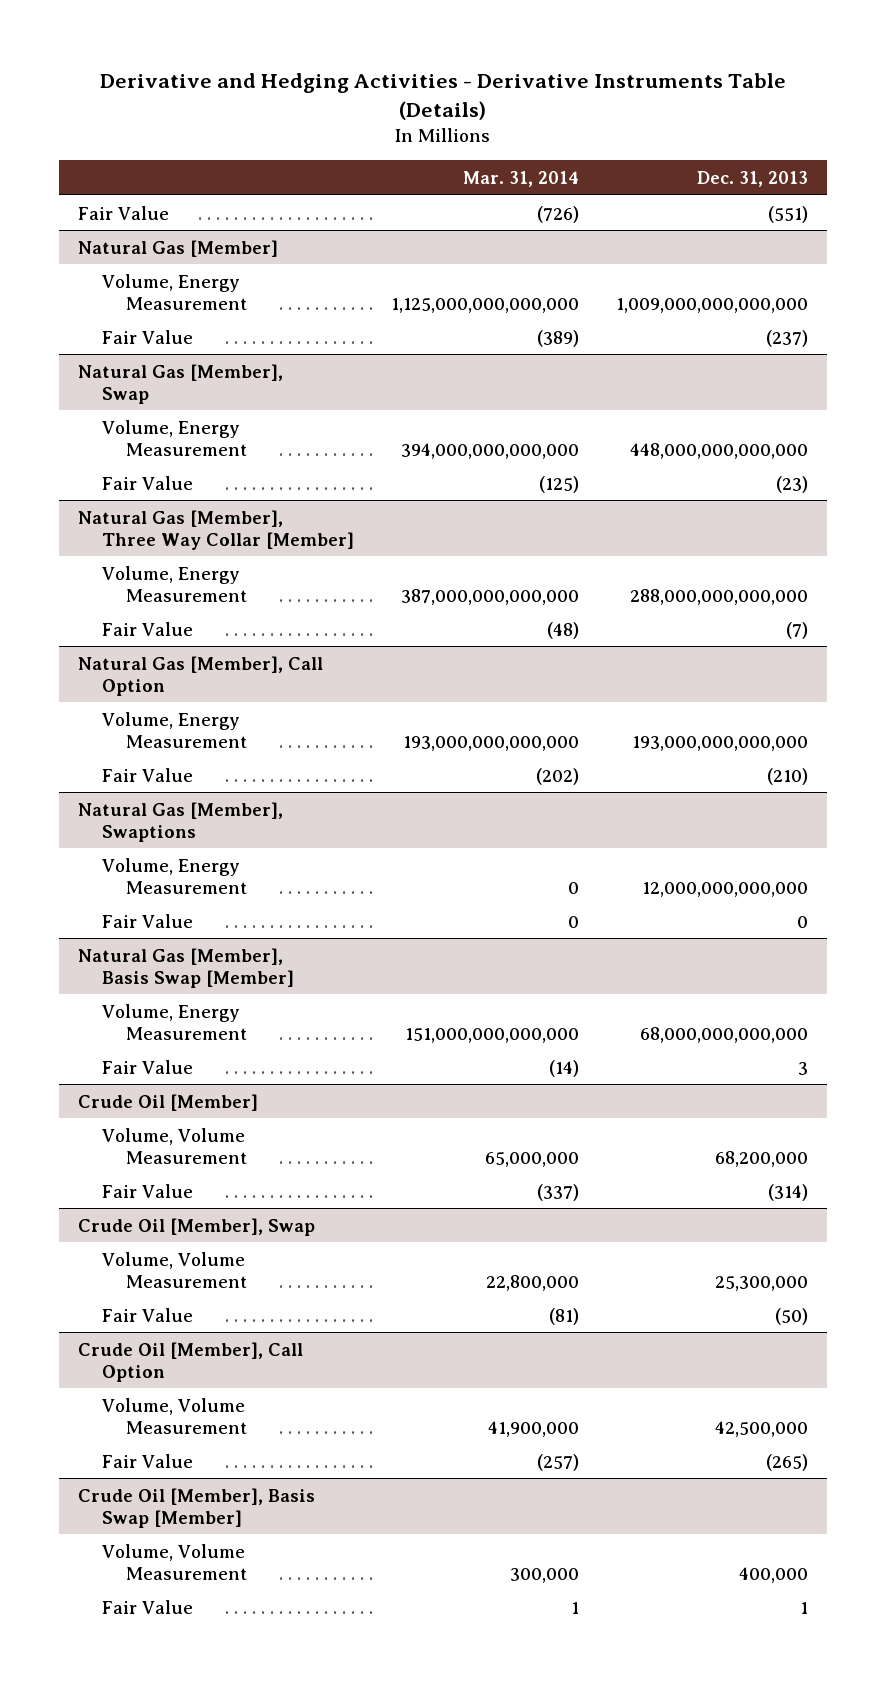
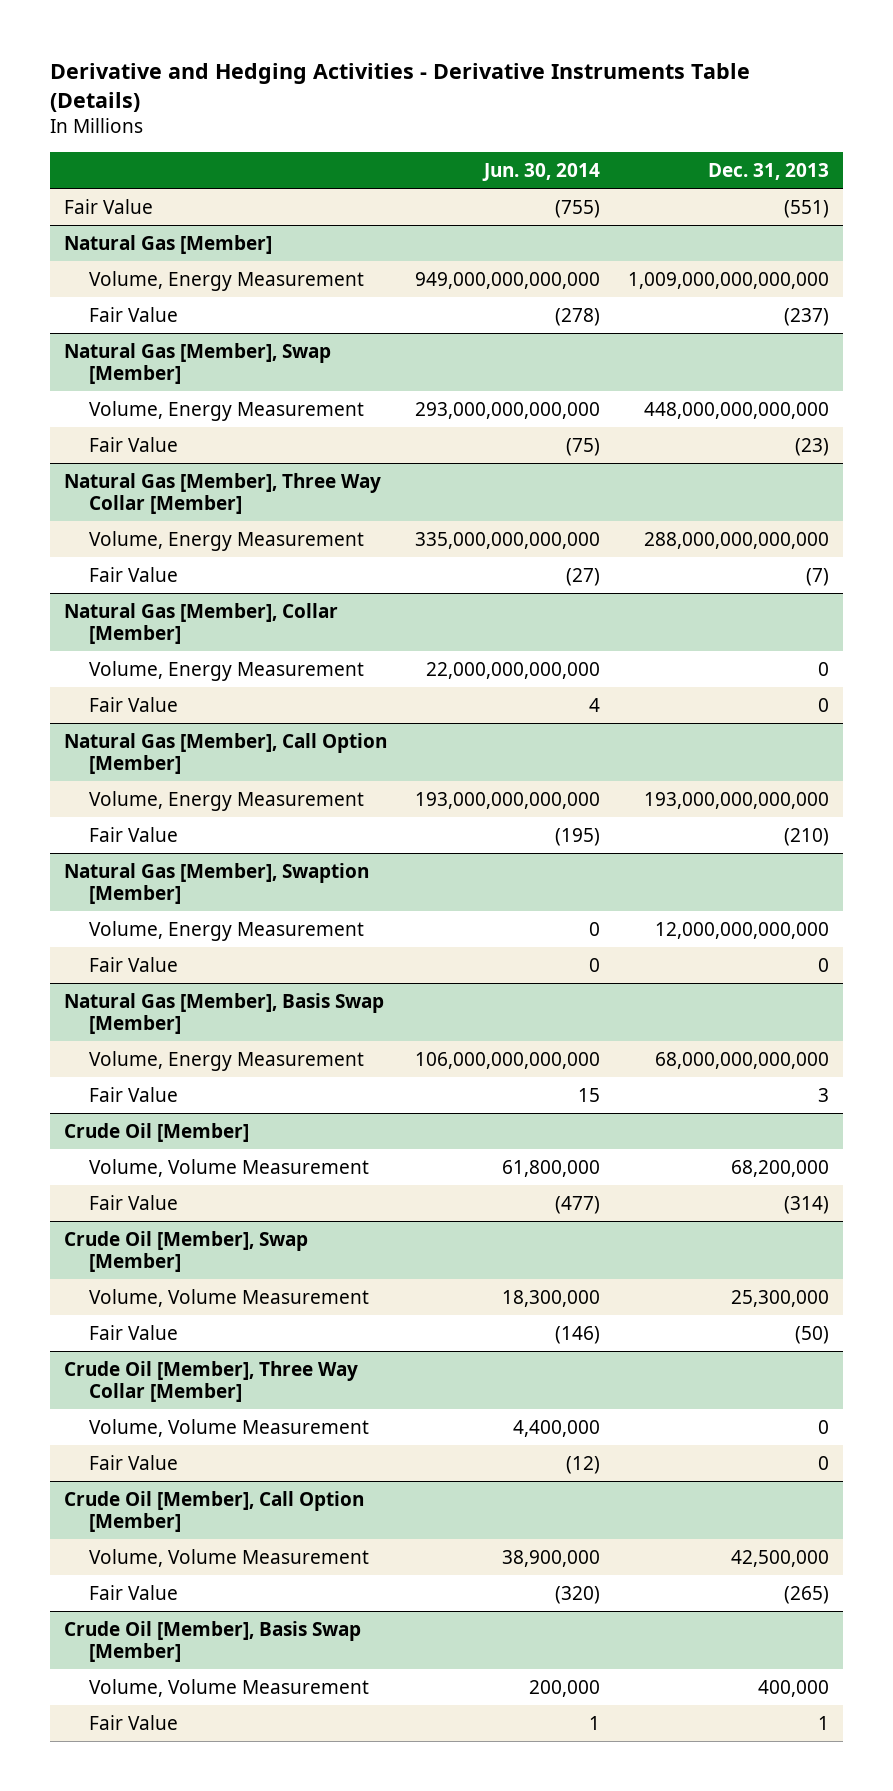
[463,170,580,187] Mar. 31, 2014 -> none
none -> [481,162,600,181] Jun. 30, 2014
[77,363,283,404] Natural Gas [Member], Swap -> [63,342,331,385] Natural Gas [Member], Swap [Member]
none -> [63,602,338,645] Natural Gas [Member], Collar [Member]
none -> [89,660,365,681] Volume, Energy Measurement
none -> [89,696,179,712] Fair Value
[77,655,323,696] Natural Gas [Member], Call Option -> [63,732,387,775] Natural Gas [Member], Call Option [Member]
[77,801,283,842] Natural Gas [Member], Swaptions -> [63,862,369,905] Natural Gas [Member], Swaption [Member]
[77,1217,315,1236] Crude Oil [Member], Swap -> [63,1230,308,1273] Crude Oil [Member], Swap [Member]
none -> [63,1360,358,1403] Crude Oil [Member], Three Way Collar [Member]
none -> [89,1418,370,1437] Volume, Volume Measurement
none -> [89,1454,179,1470] Fair Value
[77,1341,303,1382] Crude Oil [Member], Call Option -> [63,1490,364,1533] Crude Oil [Member], Call Option [Member]

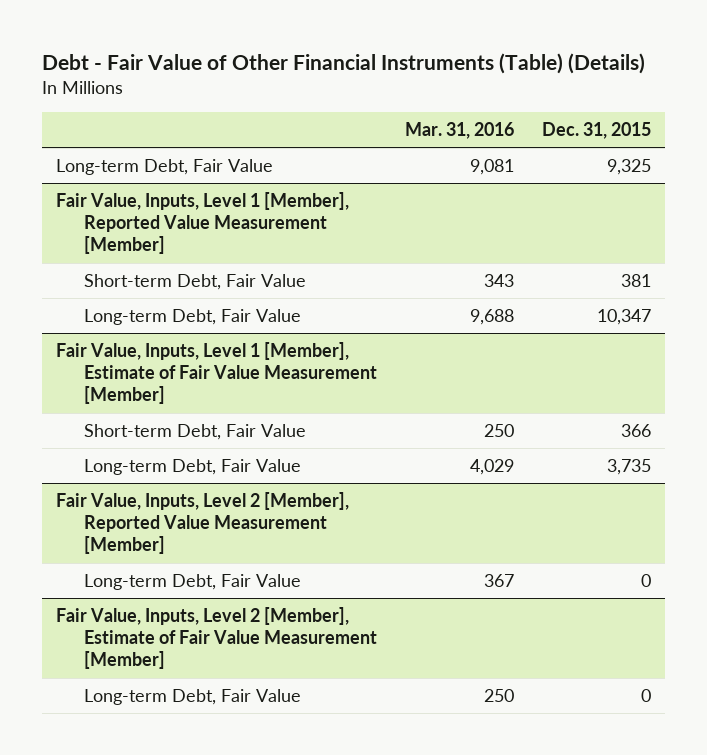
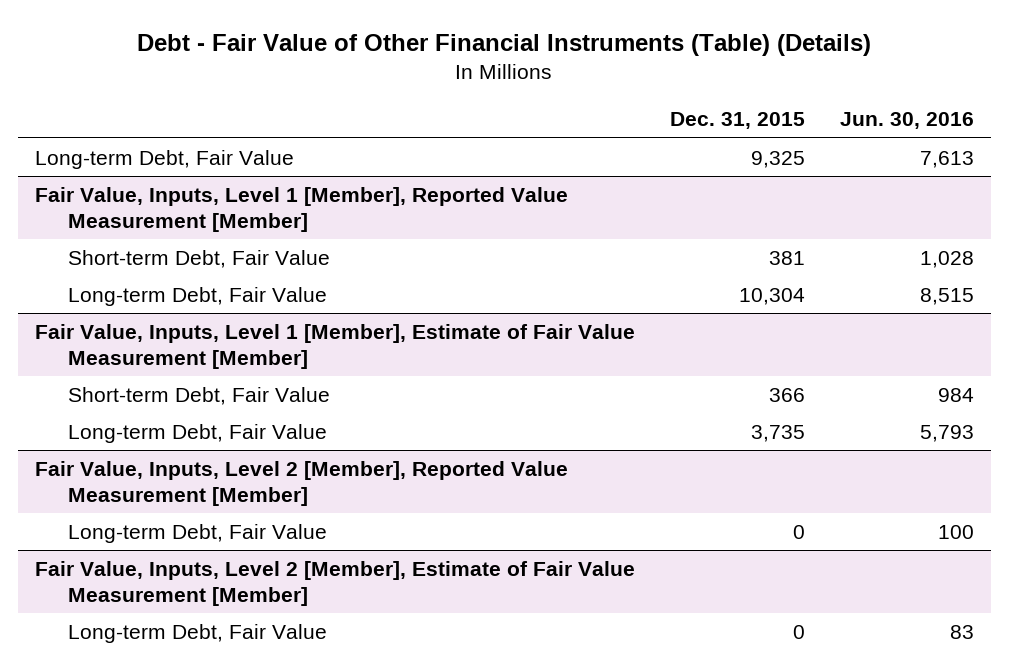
[404,122,514,140] Mar. 31, 2016 -> none
none -> [839,112,974,130] Jun. 30, 2016
[596,309,651,326] 10,347 -> [738,287,805,305] 10,304

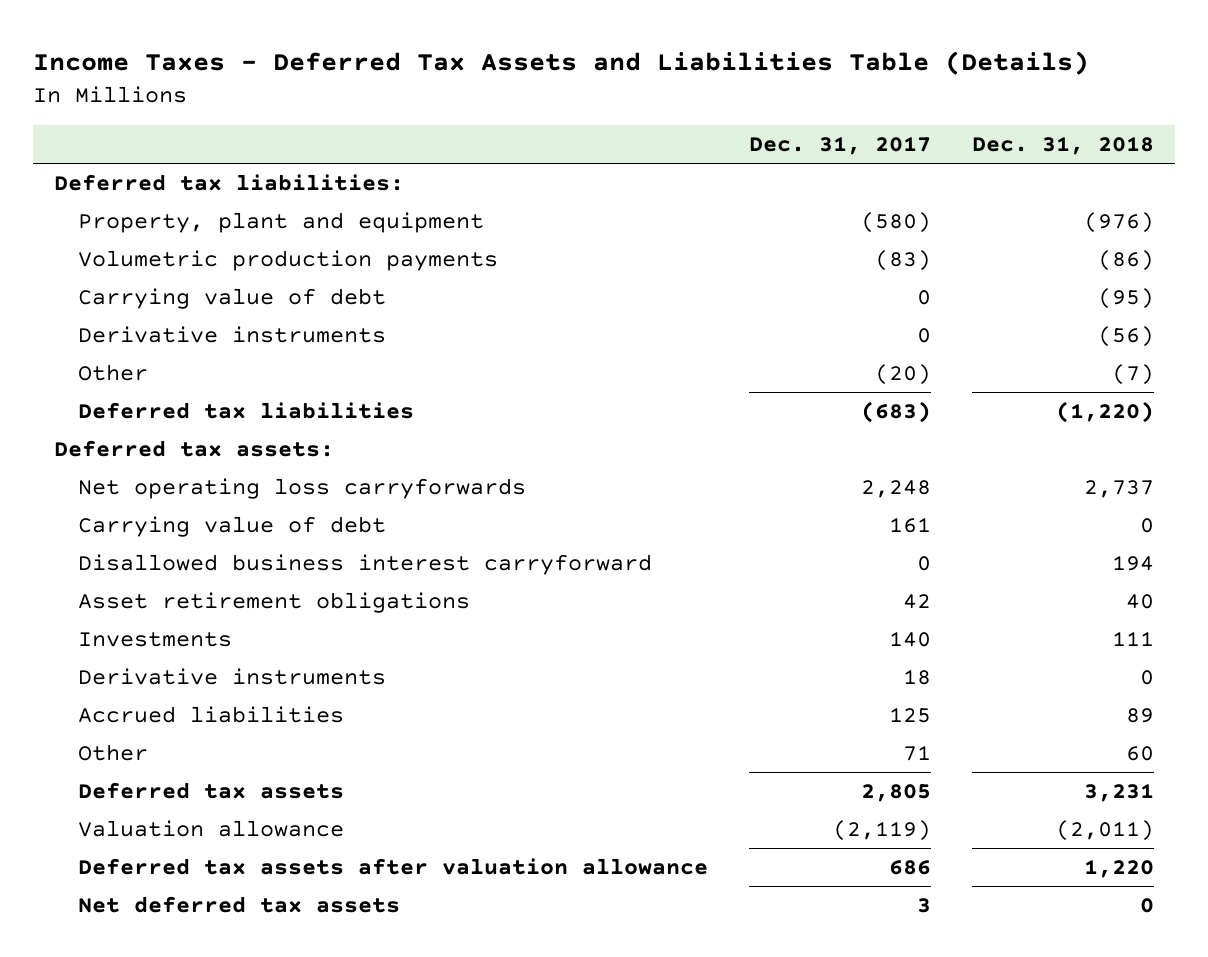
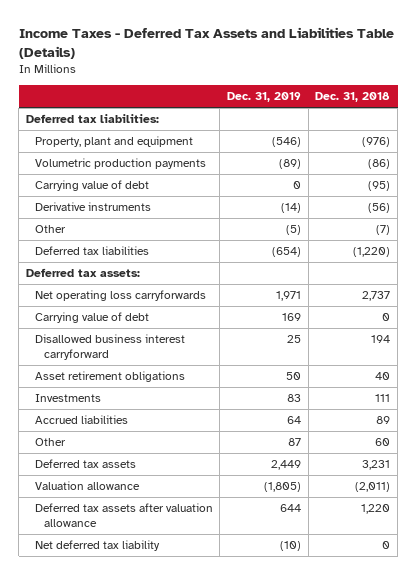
[749,136,932,156] Dec. 31, 2017 -> none
none -> [227,92,302,103] Dec. 31, 2019
[77,667,386,685] Derivative instruments -> none
[77,895,400,913] Net deferred tax assets -> [34,540,160,552] Net deferred tax liability

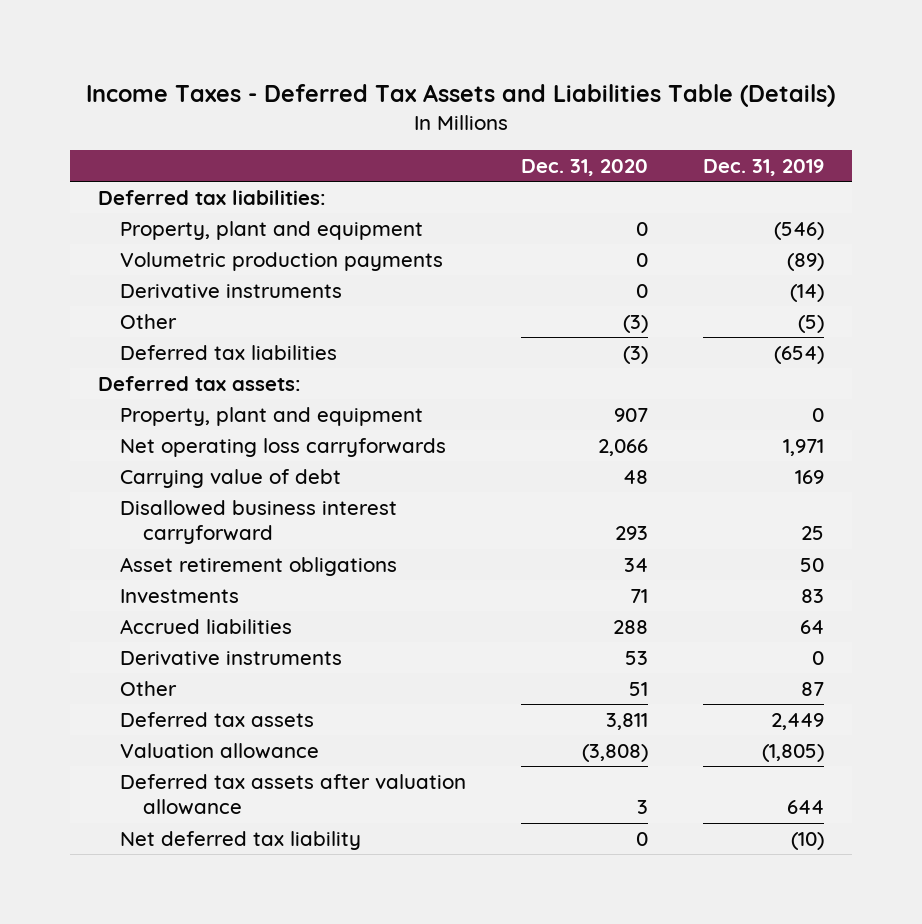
[315,92,391,103] Dec. 31, 2018 -> none
none -> [521,158,649,176] Dec. 31, 2020
[34,180,149,192] Carrying value of debt -> none
none -> [120,406,424,426] Property, plant and equipment
none -> [120,650,343,665] Derivative instruments

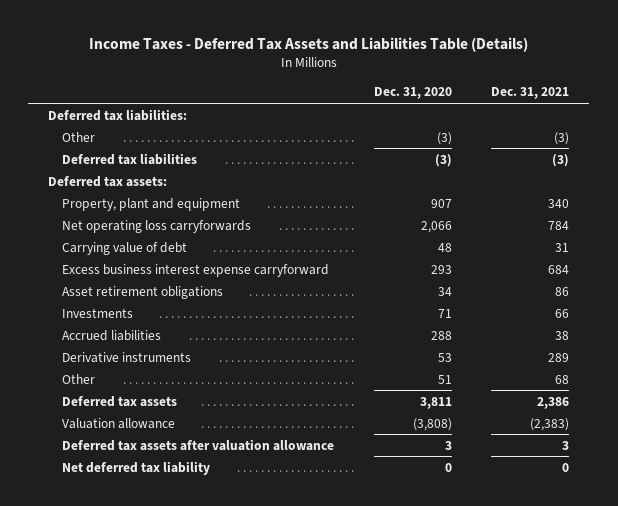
[703,158,825,176] Dec. 31, 2019 -> none
none -> [491,87,570,100] Dec. 31, 2021
[120,220,424,240] Property, plant and equipment -> none
[120,251,444,271] Volumetric production payments -> none
[120,283,343,298] Derivative instruments -> none
[120,499,398,545] Disallowed business interest carryforward -> [61,263,329,277] Excess business interest expense carryforward

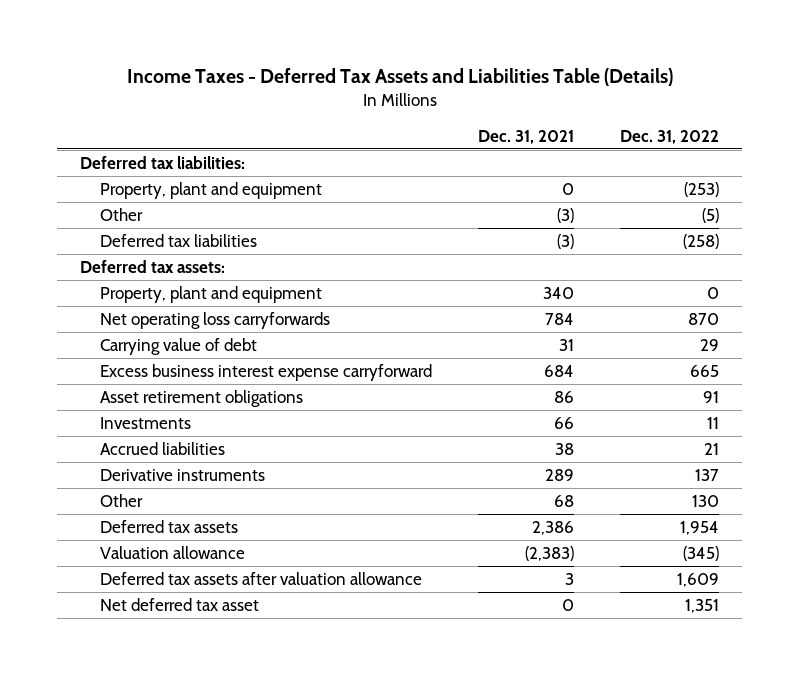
[373,87,452,100] Dec. 31, 2020 -> none
none -> [619,129,719,144] Dec. 31, 2022
none -> [99,181,322,199] Property, plant and equipment
[61,460,210,475] Net deferred tax liability -> [99,597,259,611] Net deferred tax asset

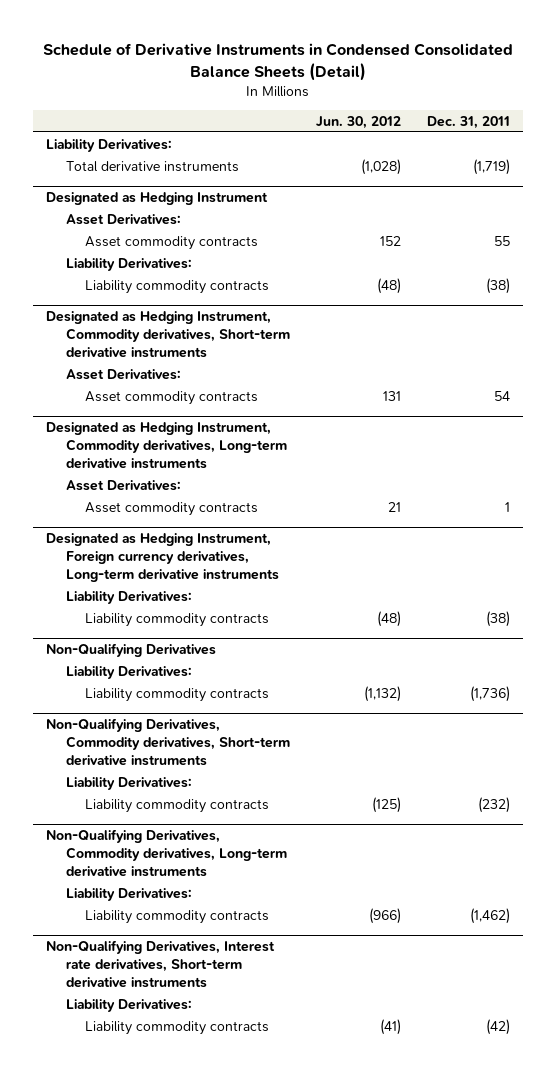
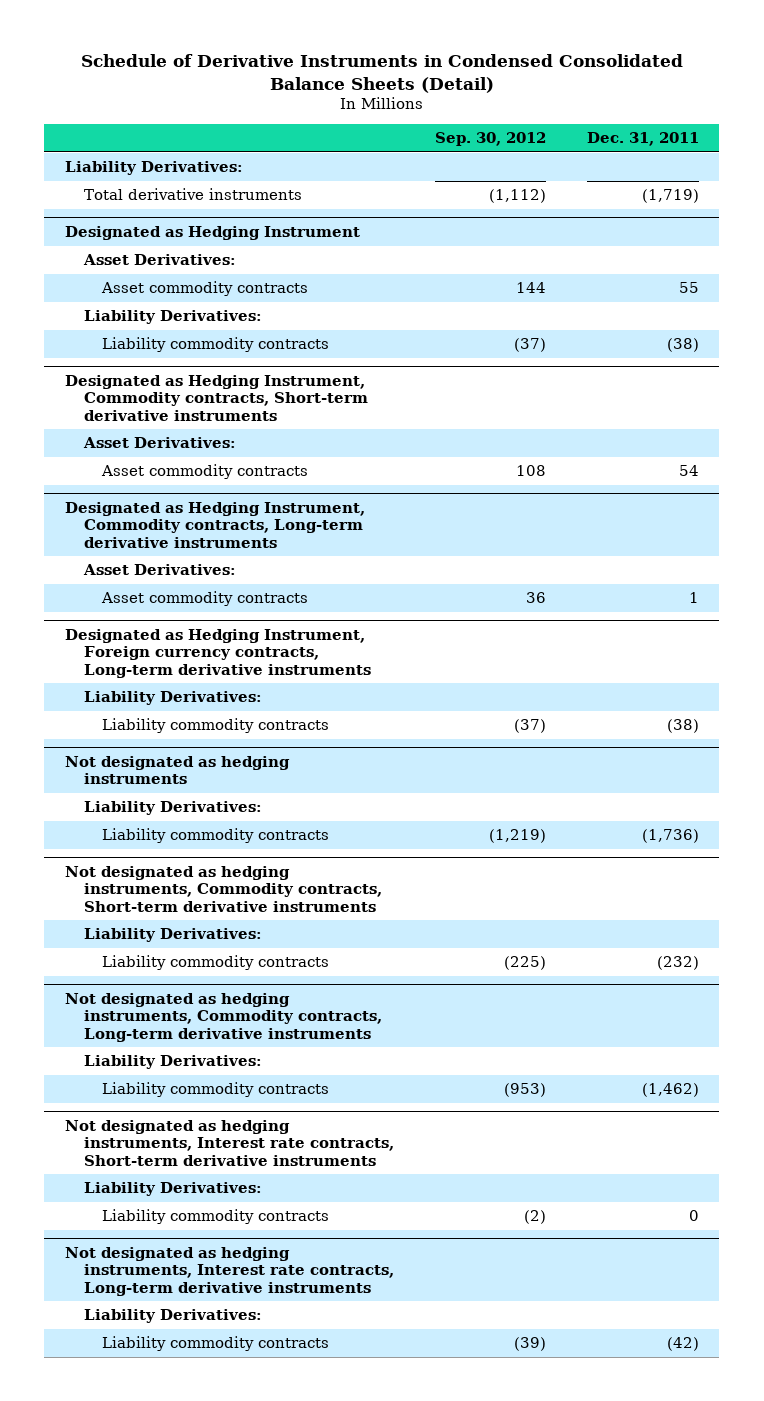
[316,115,402,129] Jun. 30, 2012 -> none
none -> [434,132,546,147] Sep. 30, 2012
[46,310,290,358] Designated as Hedging Instrument, Commodity derivatives, Short-term derivative instruments -> [64,374,368,421] Designated as Hedging Instrument, Commodity contracts, Short-term derivative instruments
[46,421,287,469] Designated as Hedging Instrument, Commodity derivatives, Long-term derivative instruments -> [64,501,365,548] Designated as Hedging Instrument, Commodity contracts, Long-term derivative instruments
[46,532,279,582] Designated as Hedging Instrument, Foreign currency derivatives, Long-term derivative instruments -> [64,628,371,678] Designated as Hedging Instrument, Foreign currency contracts, Long-term derivative instruments
[46,642,217,657] Non-Qualifying Derivatives -> none
none -> [64,755,290,785] Not designated as hedging instruments
[46,717,290,766] Non-Qualifying Derivatives, Commodity derivatives, Short-term derivative instruments -> none
none -> [64,865,382,912] Not designated as hedging instruments, Commodity contracts, Short-term derivative instruments
[46,828,287,877] Non-Qualifying Derivatives, Commodity derivatives, Long-term derivative instruments -> none
none -> [64,992,382,1042] Not designated as hedging instruments, Commodity contracts, Long-term derivative instruments
[46,939,276,988] Non-Qualifying Derivatives, Interest rate derivatives, Short-term derivative instruments -> none
none -> [64,1119,394,1166] Not designated as hedging instruments, Interest rate contracts, Short-term derivative instruments
none -> [102,1209,330,1225] Liability commodity contracts
none -> [64,1246,394,1296] Not designated as hedging instruments, Interest rate contracts, Long-term derivative instruments
none -> [83,1309,262,1324] Liability Derivatives:

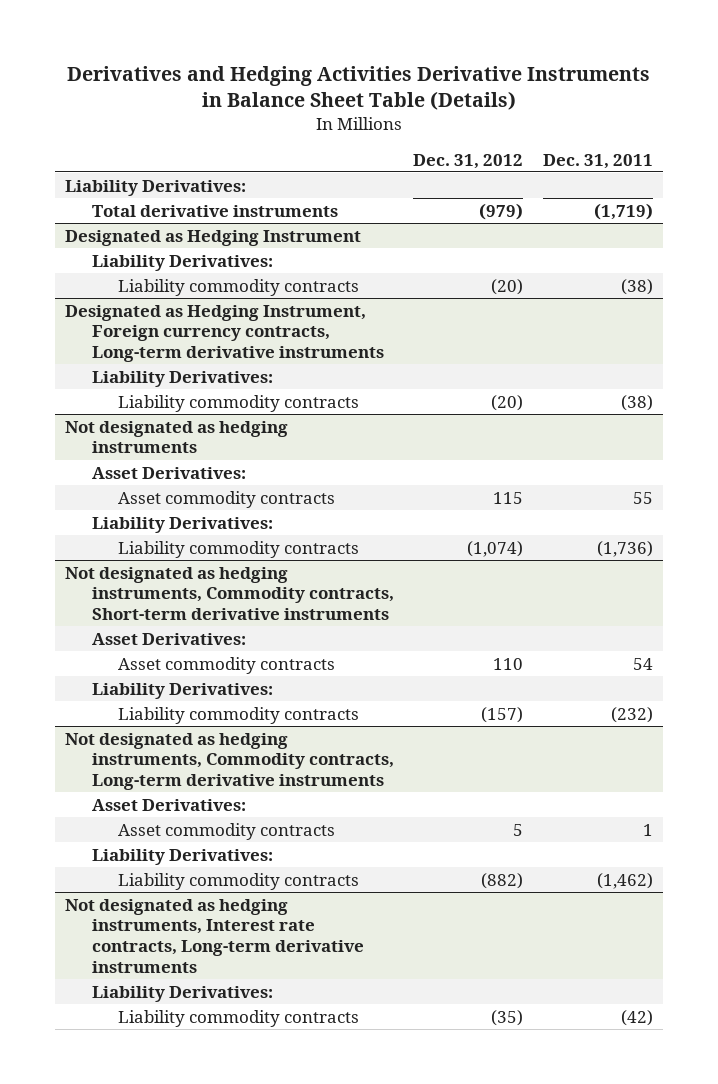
[80,53,683,93] Schedule of Derivative Instruments in Condensed Consolidated Balance Sheets (Detail) -> [66,66,650,111] Derivatives and Hedging Activities Derivative Instruments in Balance Sheet Table (Details)
[434,132,546,147] Sep. 30, 2012 -> none
none -> [413,153,524,169] Dec. 31, 2012
[82,254,236,266] Asset Derivatives: -> none
[101,281,309,297] Asset commodity contracts -> none
[64,374,368,421] Designated as Hedging Instrument, Commodity contracts, Short-term derivative instruments -> none
[82,437,236,449] Asset Derivatives: -> none
[101,464,309,480] Asset commodity contracts -> none
[64,501,365,548] Designated as Hedging Instrument, Commodity contracts, Long-term derivative instruments -> none
[82,564,236,576] Asset Derivatives: -> none
[101,591,309,607] Asset commodity contracts -> none
none -> [91,466,246,479] Asset Derivatives:
none -> [118,490,336,508] Asset commodity contracts
none -> [91,632,246,645] Asset Derivatives:
none -> [118,656,336,674] Asset commodity contracts
none -> [91,798,246,811] Asset Derivatives:
none -> [118,822,336,840] Asset commodity contracts
[64,1119,394,1166] Not designated as hedging instruments, Interest rate contracts, Short-term derivative instruments -> none
[83,1182,262,1197] Liability Derivatives: -> none
[102,1209,330,1225] Liability commodity contracts -> none

